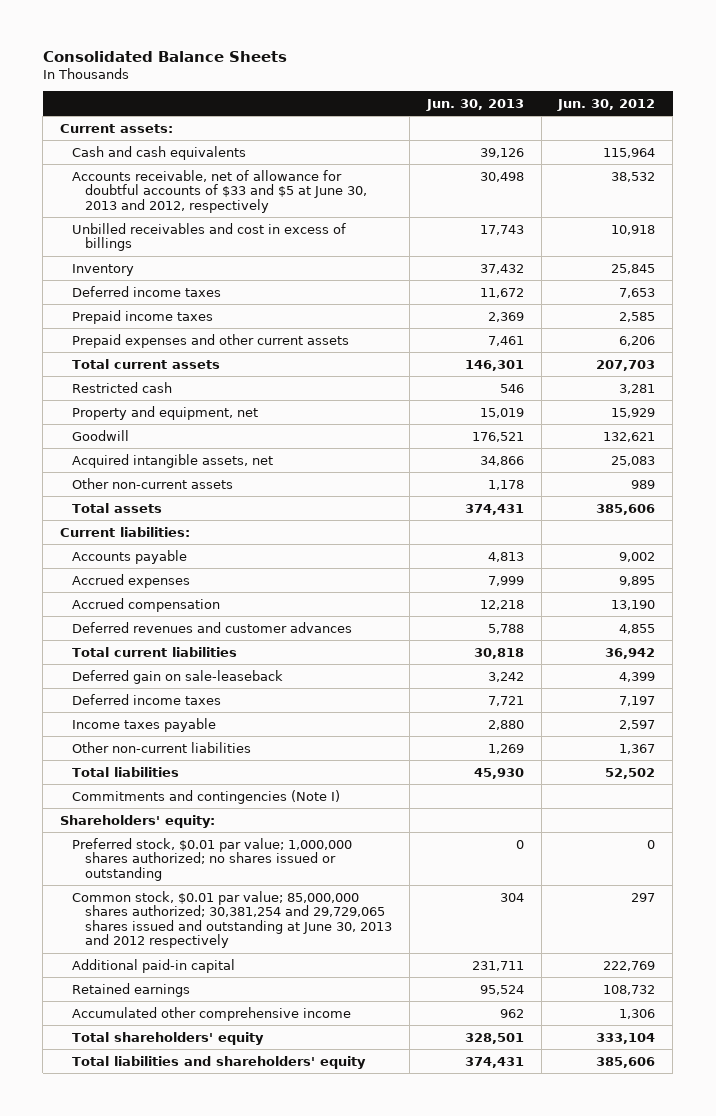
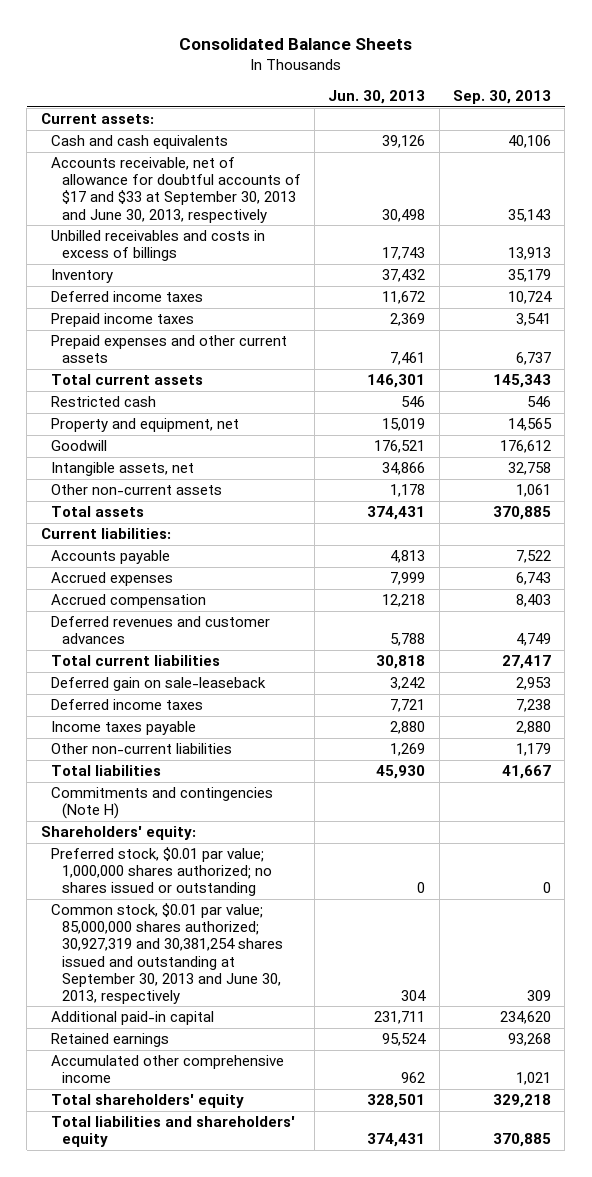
[557,98,656,111] Jun. 30, 2012 -> none
none -> [453,89,552,104] Sep. 30, 2013
[72,169,367,213] Accounts receivable, net of allowance for doubtful accounts of $33 and $5 at June 30, 2013 and 2012, respectively -> [51,157,301,223] Accounts receivable, net of allowance for doubtful accounts of $17 and $33 at September 30, 2013 and June 30, 2013, respectively
[72,222,347,252] Unbilled receivables and cost in excess of billings -> [51,230,266,262] Unbilled receivables and costs in excess of billings
[72,453,274,468] Acquired intangible assets, net -> [51,462,195,477] Intangible assets, net
[72,789,341,804] Commitments and contingencies (Note I) -> [51,787,274,820] Commitments and contingencies (Note H)
[72,890,392,949] Common stock, $0.01 par value; 85,000,000 shares authorized; 30,381,254 and 29,729,065 shares issued and outstanding at June 30, 2013 and 2012 respectively -> [51,903,283,1004] Common stock, $0.01 par value; 85,000,000 shares authorized; 30,927,319 and 30,381,254 shares issued and outstanding at September 30, 2013 and June 30, 2013, respectively

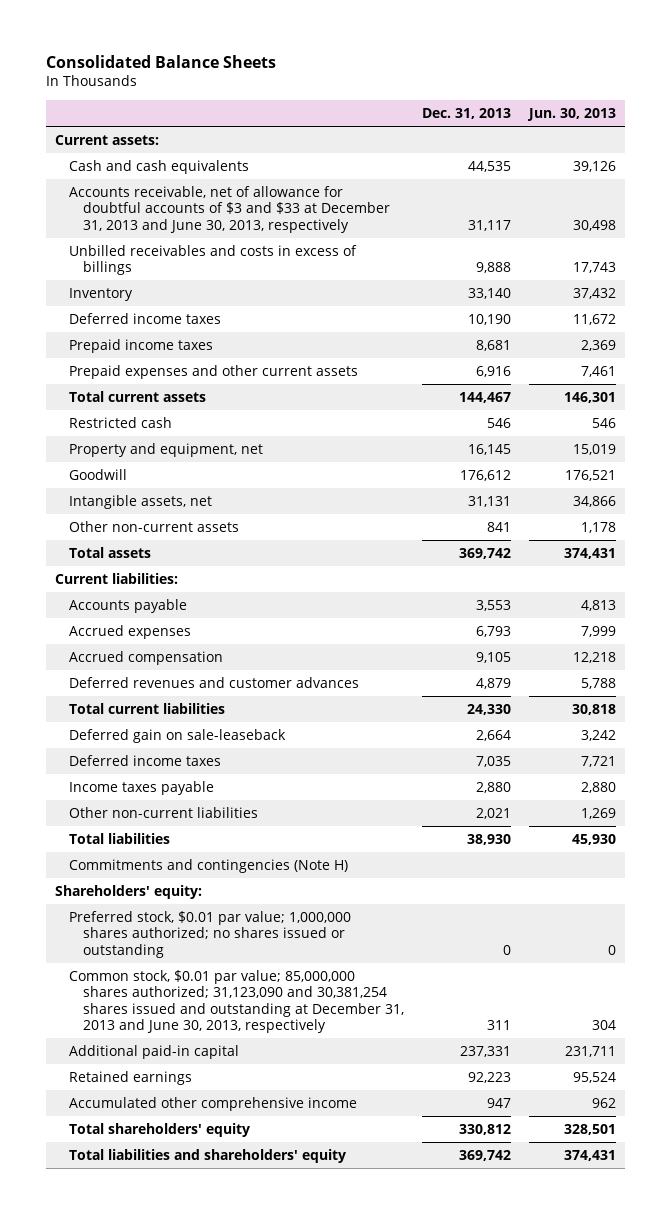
[453,89,552,104] Sep. 30, 2013 -> none
none -> [421,108,511,120] Dec. 31, 2013
[51,157,301,223] Accounts receivable, net of allowance for doubtful accounts of $17 and $33 at September 30, 2013 and June 30, 2013, respectively -> [69,185,390,233] Accounts receivable, net of allowance for doubtful accounts of $3 and $33 at December 31, 2013 and June 30, 2013, respectively
[51,903,283,1004] Common stock, $0.01 par value; 85,000,000 shares authorized; 30,927,319 and 30,381,254 shares issued and outstanding at September 30, 2013 and June 30, 2013, respectively -> [69,969,404,1034] Common stock, $0.01 par value; 85,000,000 shares authorized; 31,123,090 and 30,381,254 shares issued and outstanding at December 31, 2013 and June 30, 2013, respectively

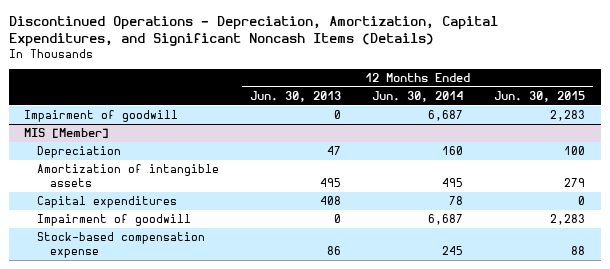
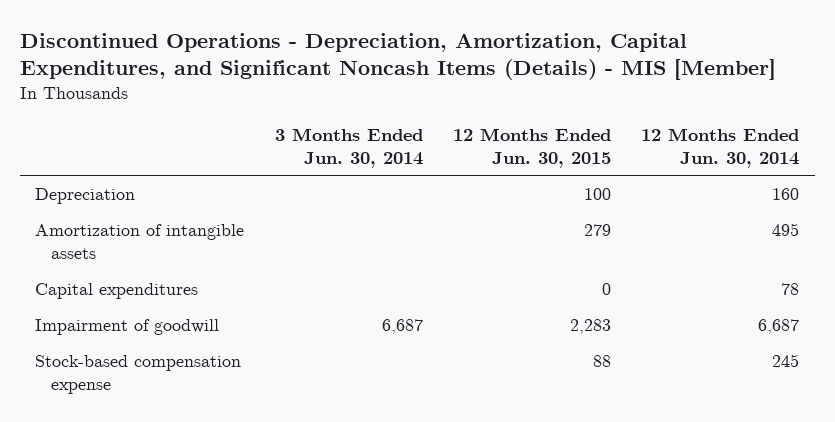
[8,15,498,47] Discontinued Operations - Depreciation, Amortization, Capital Expenditures, and Significant Noncash Items (Details) -> [20,32,777,81] Discontinued Operations - Depreciation, Amortization, Capital Expenditures, and Significant Noncash Items (Details) - MIS [Member]
[250,90,342,102] Jun. 30, 2013 -> none
none -> [274,127,423,168] 3 Months Ended Jun. 30, 2014
[24,110,179,123] Impairment of goodwill -> none
[24,128,110,139] MIS [Member] -> none

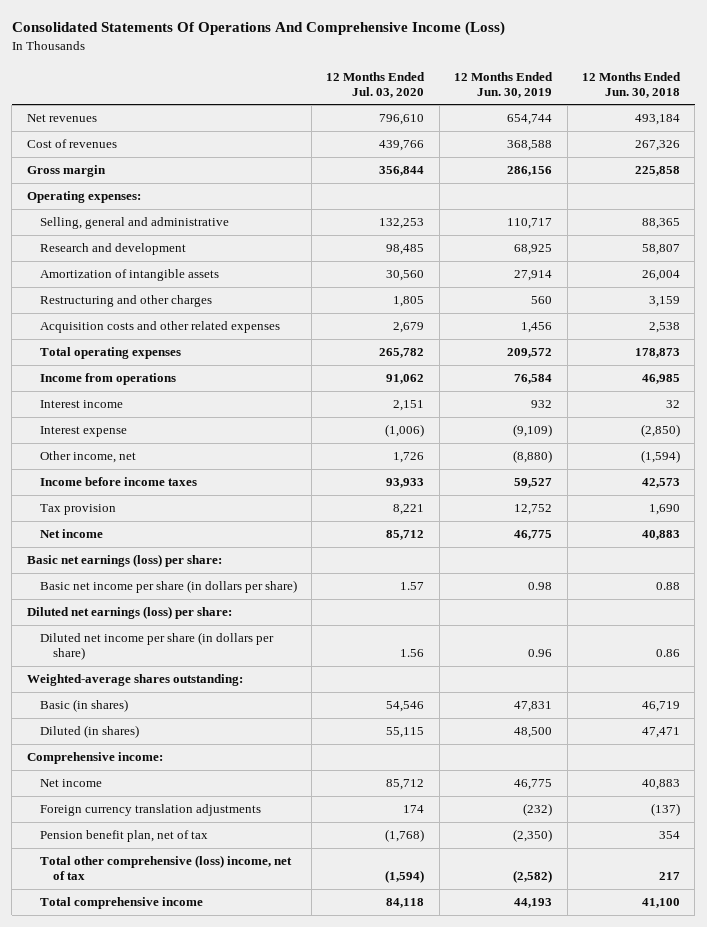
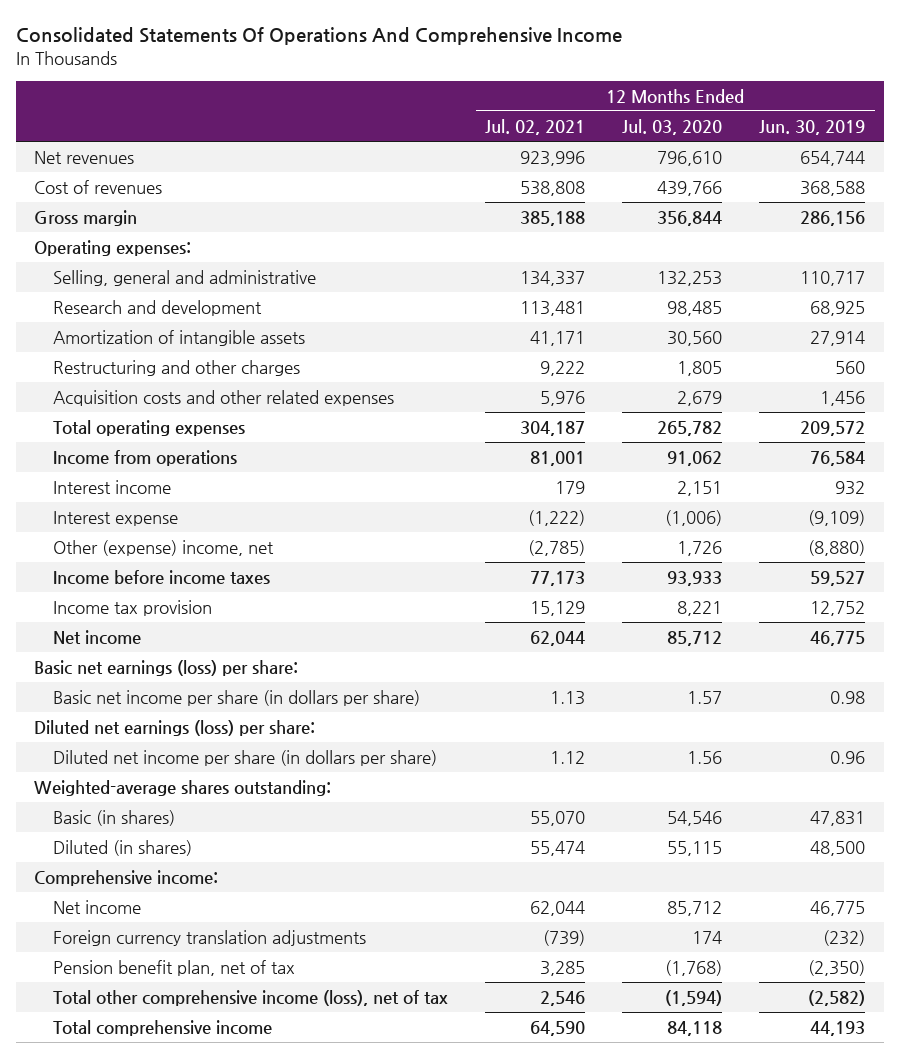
[11,21,505,37] Consolidated Statements Of Operations And Comprehensive Income (Loss) -> [15,27,622,46] Consolidated Statements Of Operations And Comprehensive Income
[581,71,681,98] 12 Months Ended Jun. 30, 2018 -> none
none -> [485,118,586,135] Jul. 02, 2021
[39,451,136,464] Other income, net -> [53,539,275,556] Other (expense) income, net
[39,504,116,516] Tax provision -> [53,599,213,616] Income tax provision
[39,855,292,881] Total other comprehensive (loss) income, net of tax -> [53,989,449,1006] Total other comprehensive income (loss), net of tax

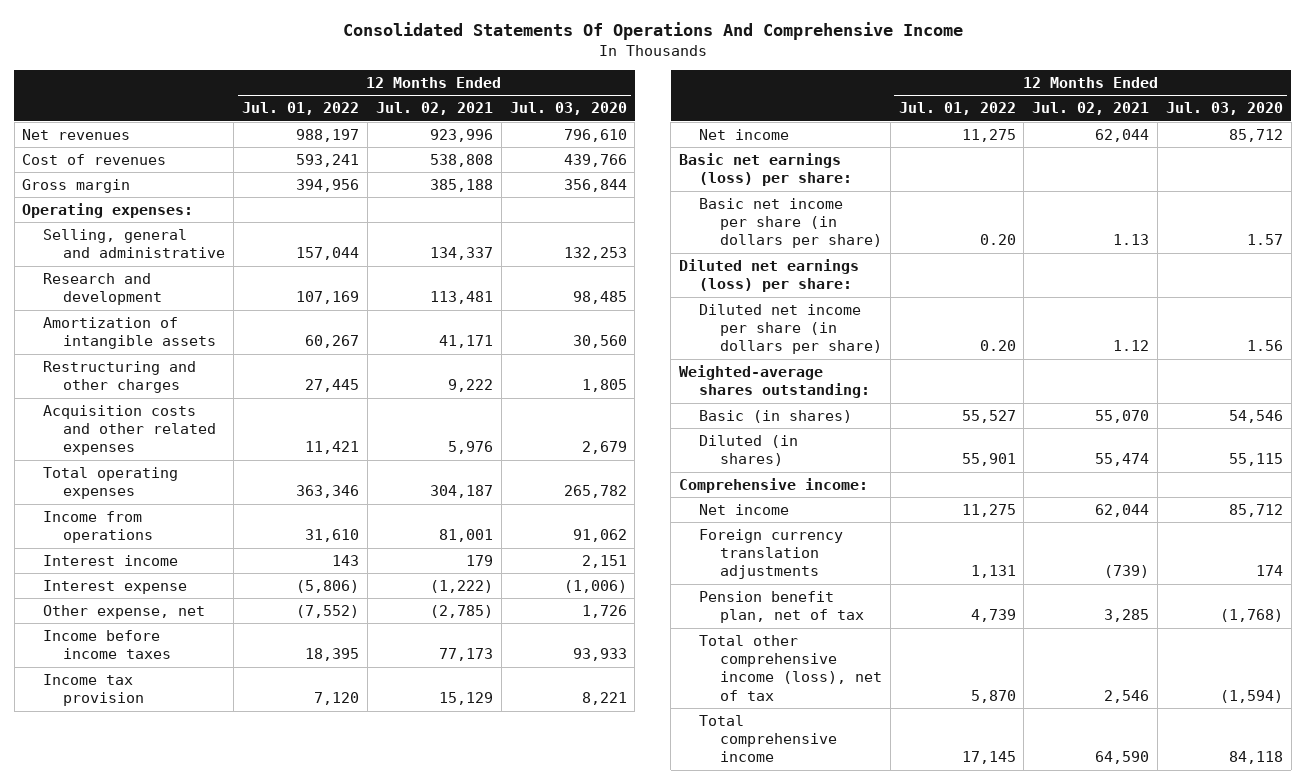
[759,119,866,135] Jun. 30, 2019 -> none
none -> [242,102,360,116] Jul. 01, 2022
[53,539,275,556] Other (expense) income, net -> [42,604,205,619] Other expense, net

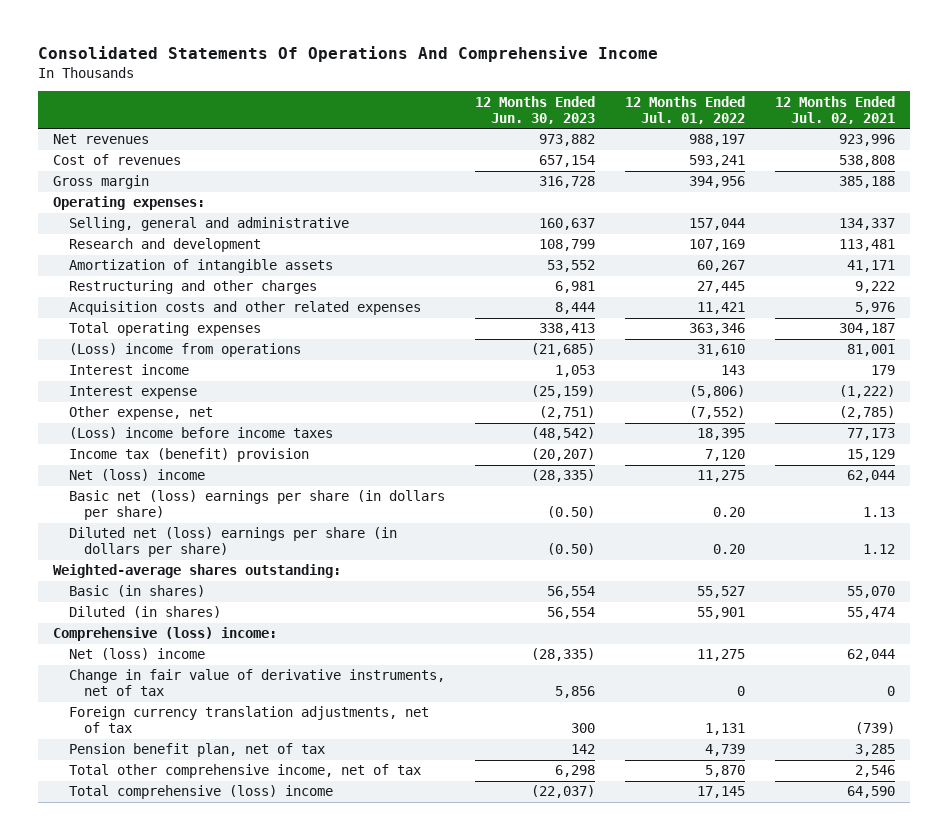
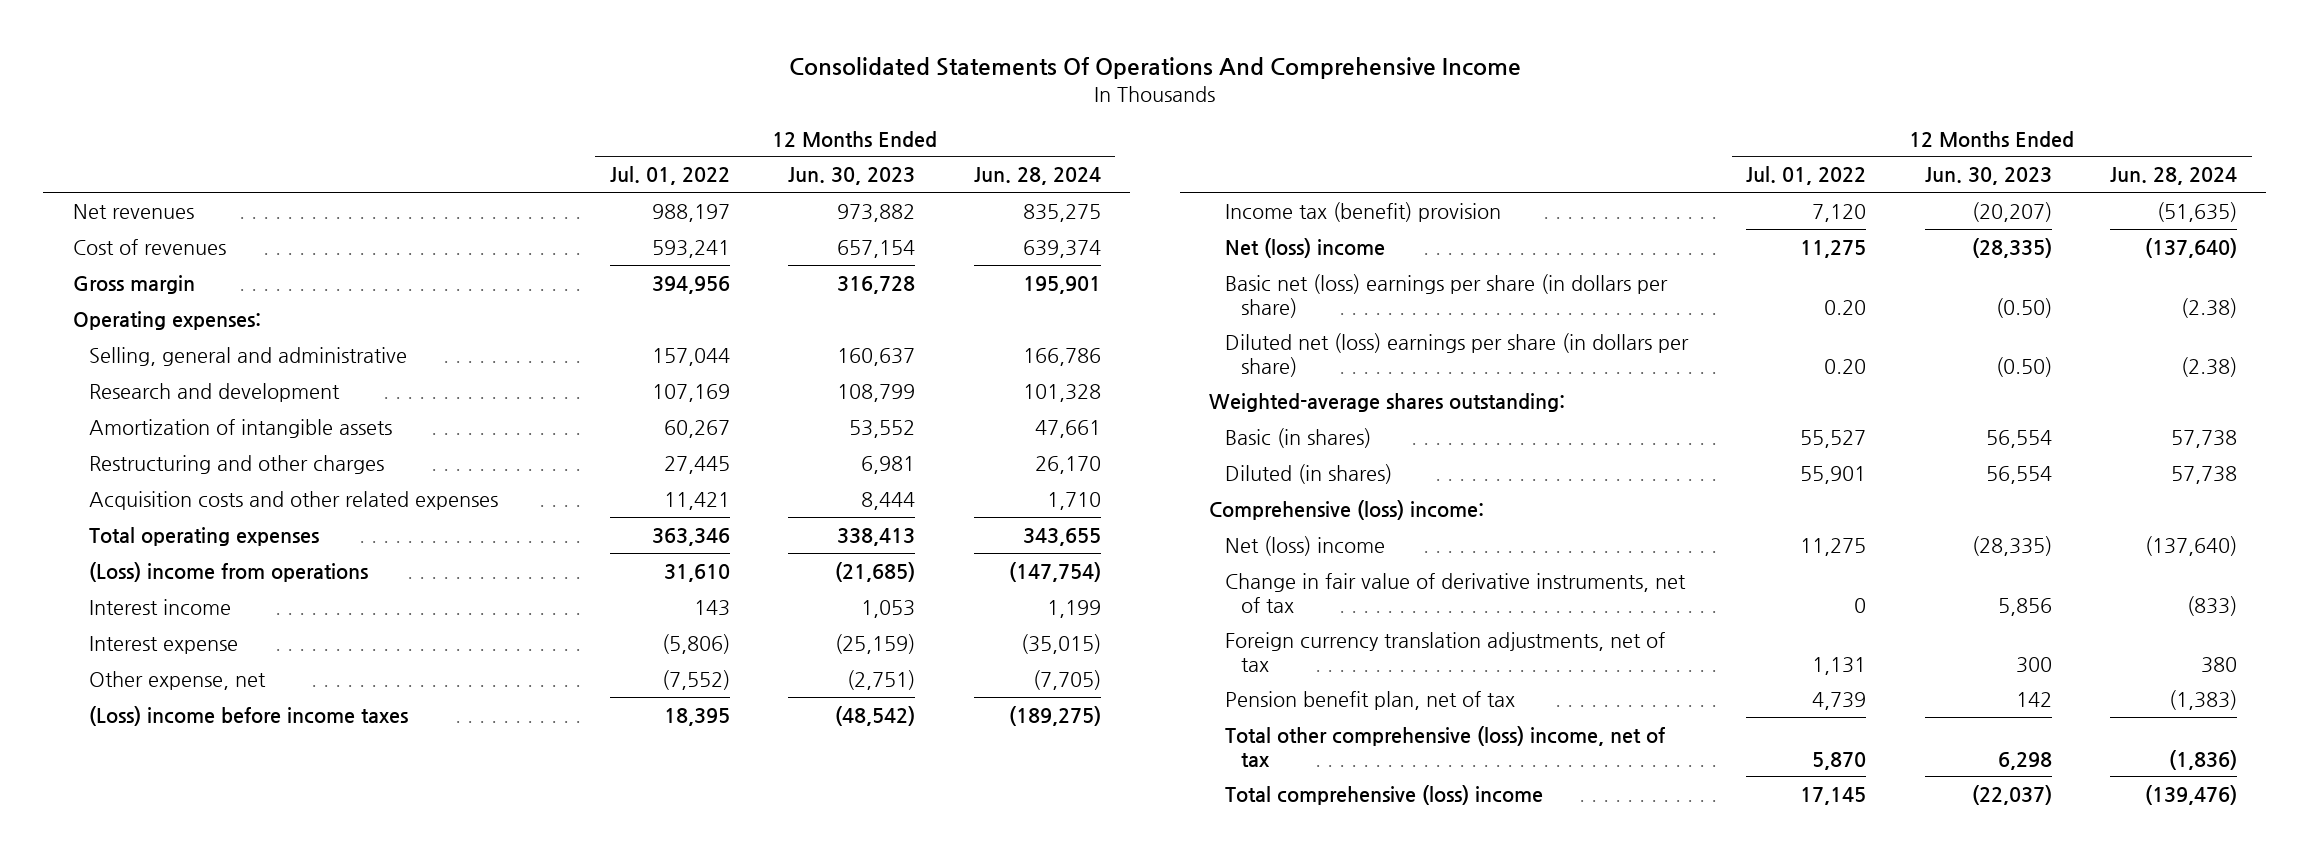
[775,95,896,124] 12 Months Ended Jul. 02, 2021 -> none
none -> [973,167,1101,186] Jun. 28, 2024
[68,764,421,779] Total other comprehensive income, net of tax -> [1224,725,1665,767] Total other comprehensive (loss) income, net of tax

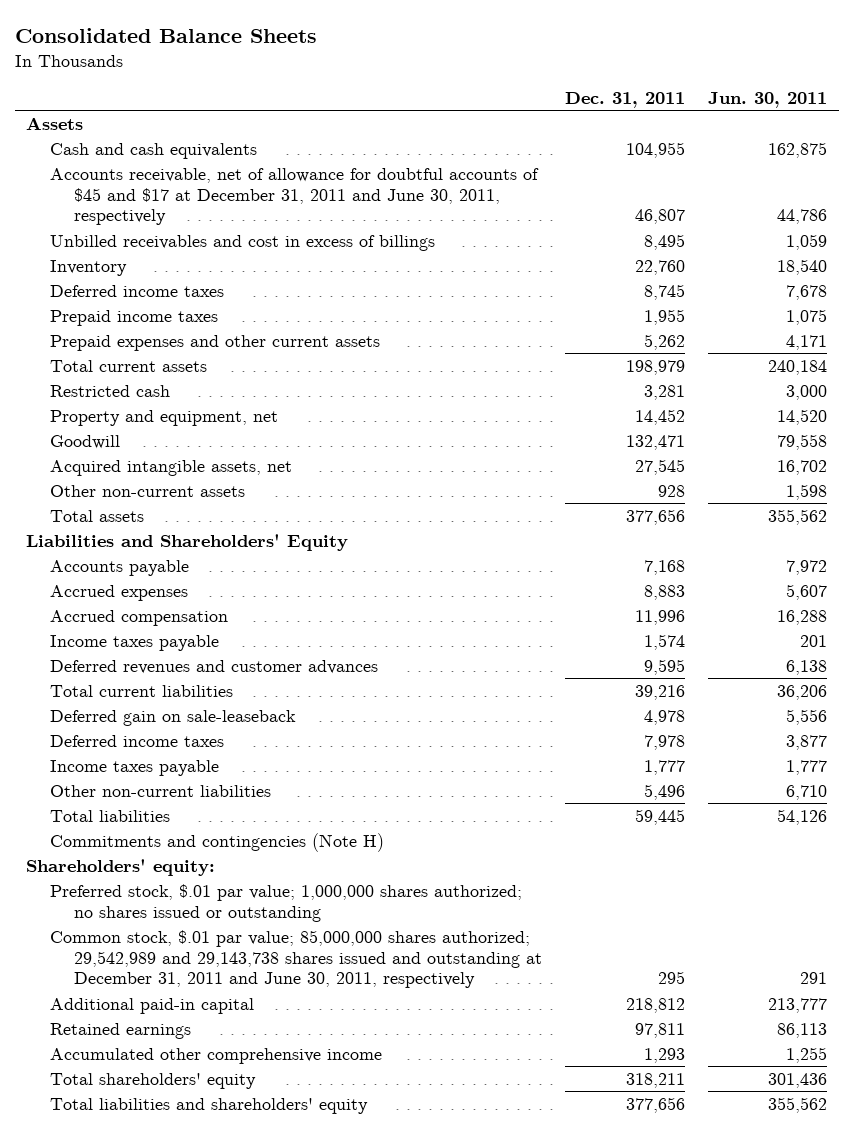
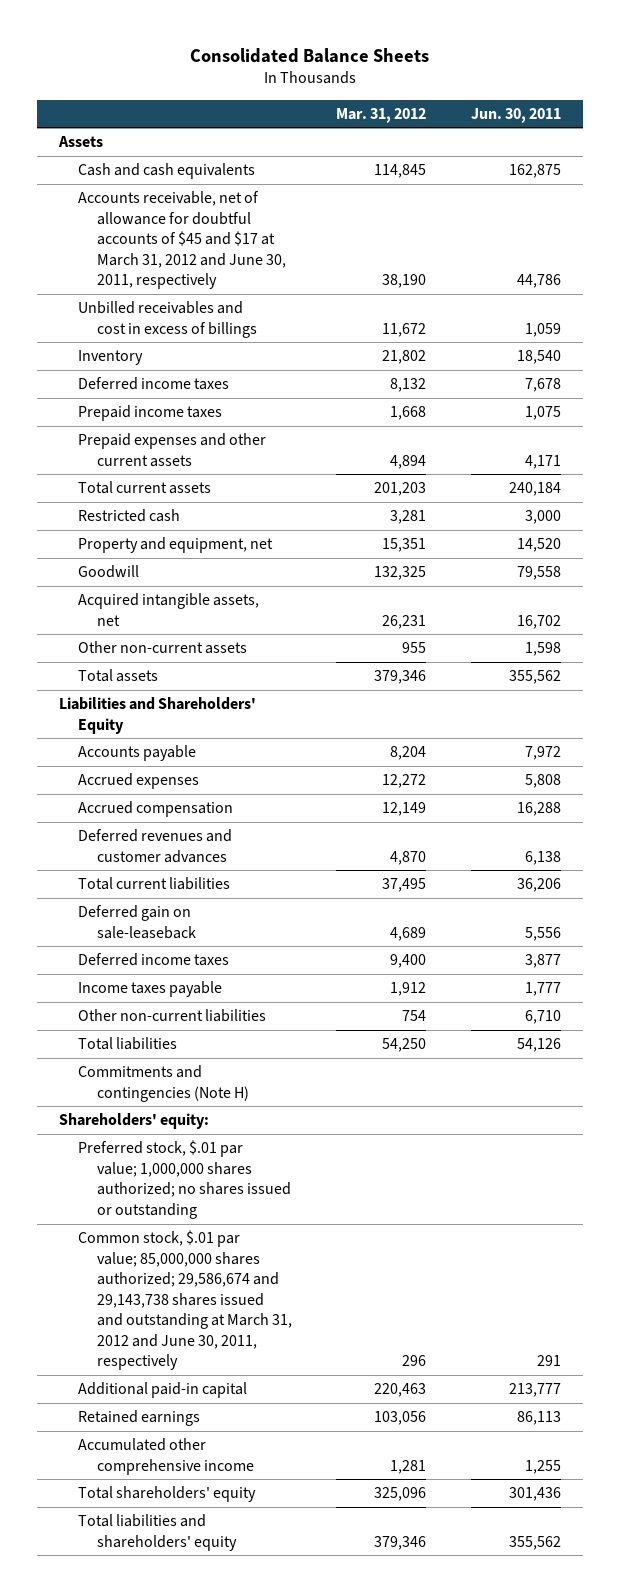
[565,91,686,108] Dec. 31, 2011 -> none
none -> [336,107,427,123] Mar. 31, 2012
[50,167,540,226] Accounts receivable, net of allowance for doubtful accounts of $45 and $17 at December 31, 2011 and June 30, 2011, respectively -> [78,191,287,290] Accounts receivable, net of allowance for doubtful accounts of $45 and $17 at March 31, 2012 and June 30, 2011, respectively
[786,583,828,600] 5,607 -> [524,774,561,789] 5,808
[50,634,220,651] Income taxes payable -> none
[50,929,542,989] Common stock, $.01 par value; 85,000,000 shares authorized; 29,542,989 and 29,143,738 shares issued and outstanding at December 31, 2011 and June 30, 2011, respectively -> [78,1230,293,1371] Common stock, $.01 par value; 85,000,000 shares authorized; 29,586,674 and 29,143,738 shares issued and outstanding at March 31, 2012 and June 30, 2011, respectively

